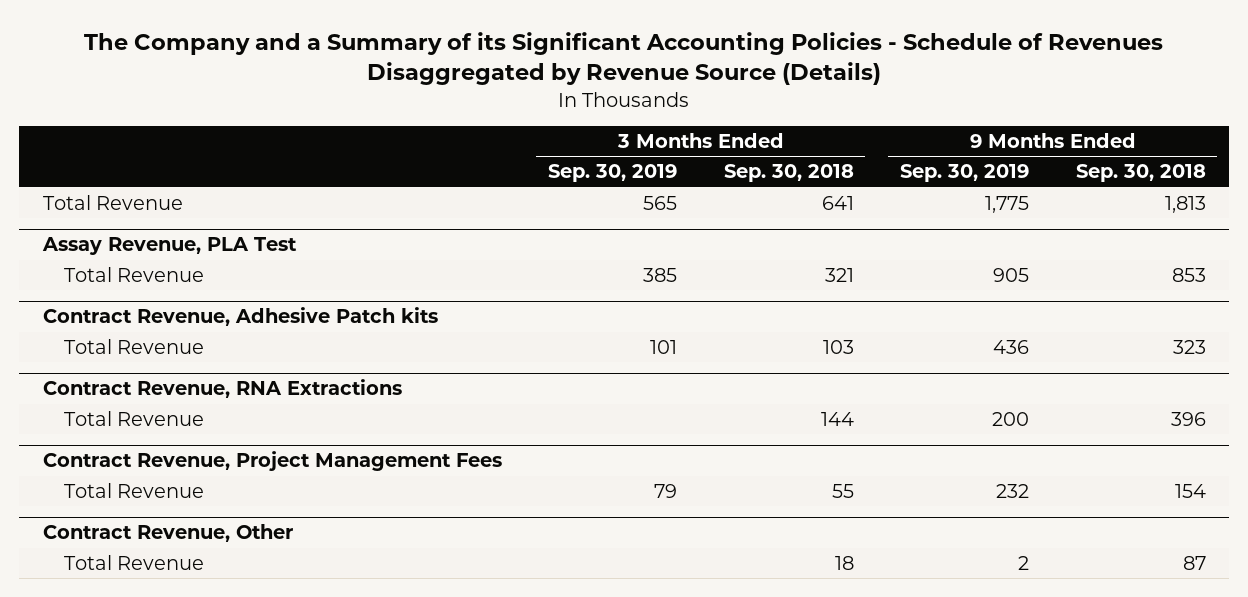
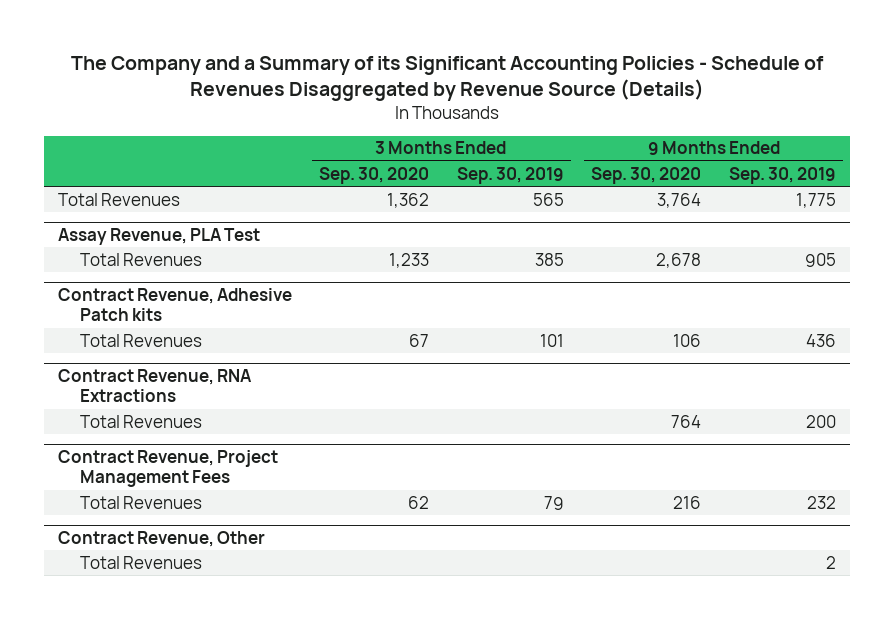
[723,164,854,183] Sep. 30, 2018 -> none
[1075,164,1206,183] Sep. 30, 2018 -> none
none -> [319,166,430,184] Sep. 30, 2020
none -> [591,166,702,184] Sep. 30, 2020
[42,194,183,210] Total Revenue -> [57,192,180,206] Total Revenues
[63,266,204,282] Total Revenue -> [80,252,203,266] Total Revenues
[63,338,204,354] Total Revenue -> [80,333,203,347] Total Revenues
[63,410,204,426] Total Revenue -> [80,414,203,428] Total Revenues
[63,482,204,498] Total Revenue -> [80,495,203,509] Total Revenues
[63,554,204,570] Total Revenue -> [80,555,203,569] Total Revenues

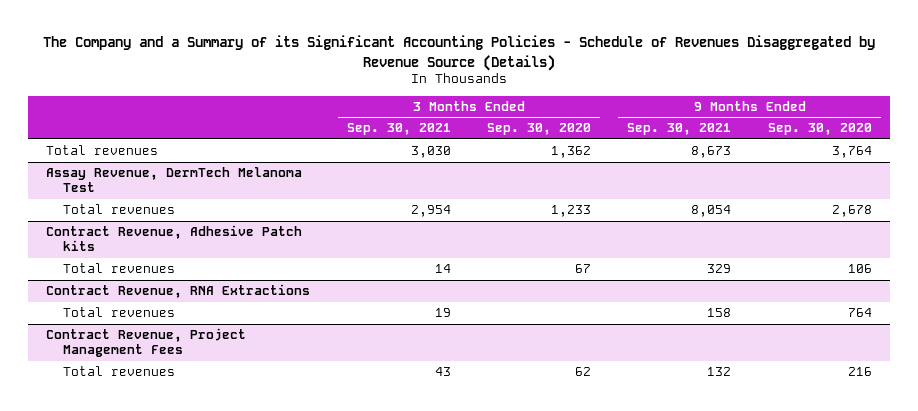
[456,166,564,184] Sep. 30, 2019 -> none
[728,166,836,184] Sep. 30, 2019 -> none
none -> [346,123,451,136] Sep. 30, 2021
none -> [627,123,732,136] Sep. 30, 2021
[57,192,180,206] Total Revenues -> [46,145,159,156] Total revenues
[57,227,260,245] Assay Revenue, PLA Test -> [46,167,303,193] Assay Revenue, DermTech Melanoma Test
[80,252,203,266] Total Revenues -> [63,204,176,215] Total revenues
[80,333,203,347] Total Revenues -> [63,263,176,274] Total revenues
[80,414,203,428] Total Revenues -> [63,307,176,318] Total revenues
[57,530,265,547] Contract Revenue, Other -> none
[80,555,203,569] Total Revenues -> none
[80,495,203,509] Total Revenues -> [63,366,176,377] Total revenues

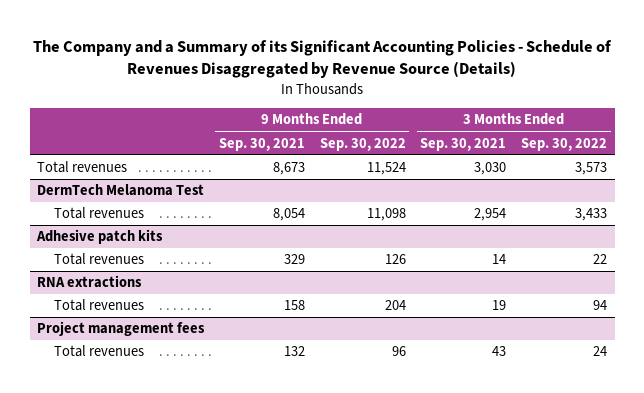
[487,123,592,136] Sep. 30, 2020 -> none
[767,123,872,136] Sep. 30, 2020 -> none
none -> [319,137,406,151] Sep. 30, 2022
none -> [521,137,608,151] Sep. 30, 2022
[46,167,303,193] Assay Revenue, DermTech Melanoma Test -> [37,184,205,197] DermTech Melanoma Test
[46,225,303,252] Contract Revenue, Adhesive Patch kits -> [36,229,164,245] Adhesive patch kits
[46,284,311,299] Contract Revenue, RNA Extractions -> [37,275,143,289] RNA extractions
[46,328,247,358] Contract Revenue, Project Management Fees -> [37,321,206,337] Project management fees

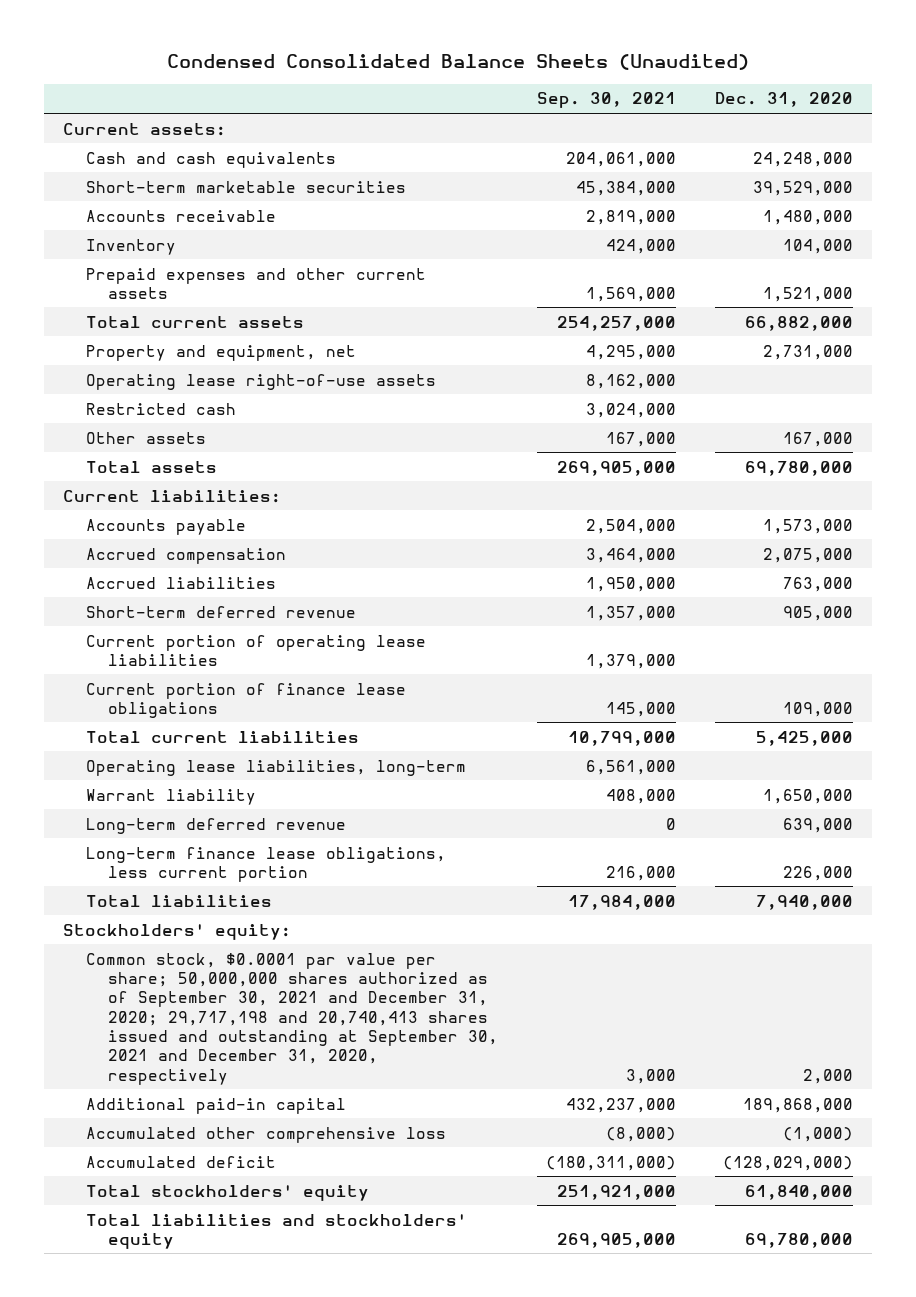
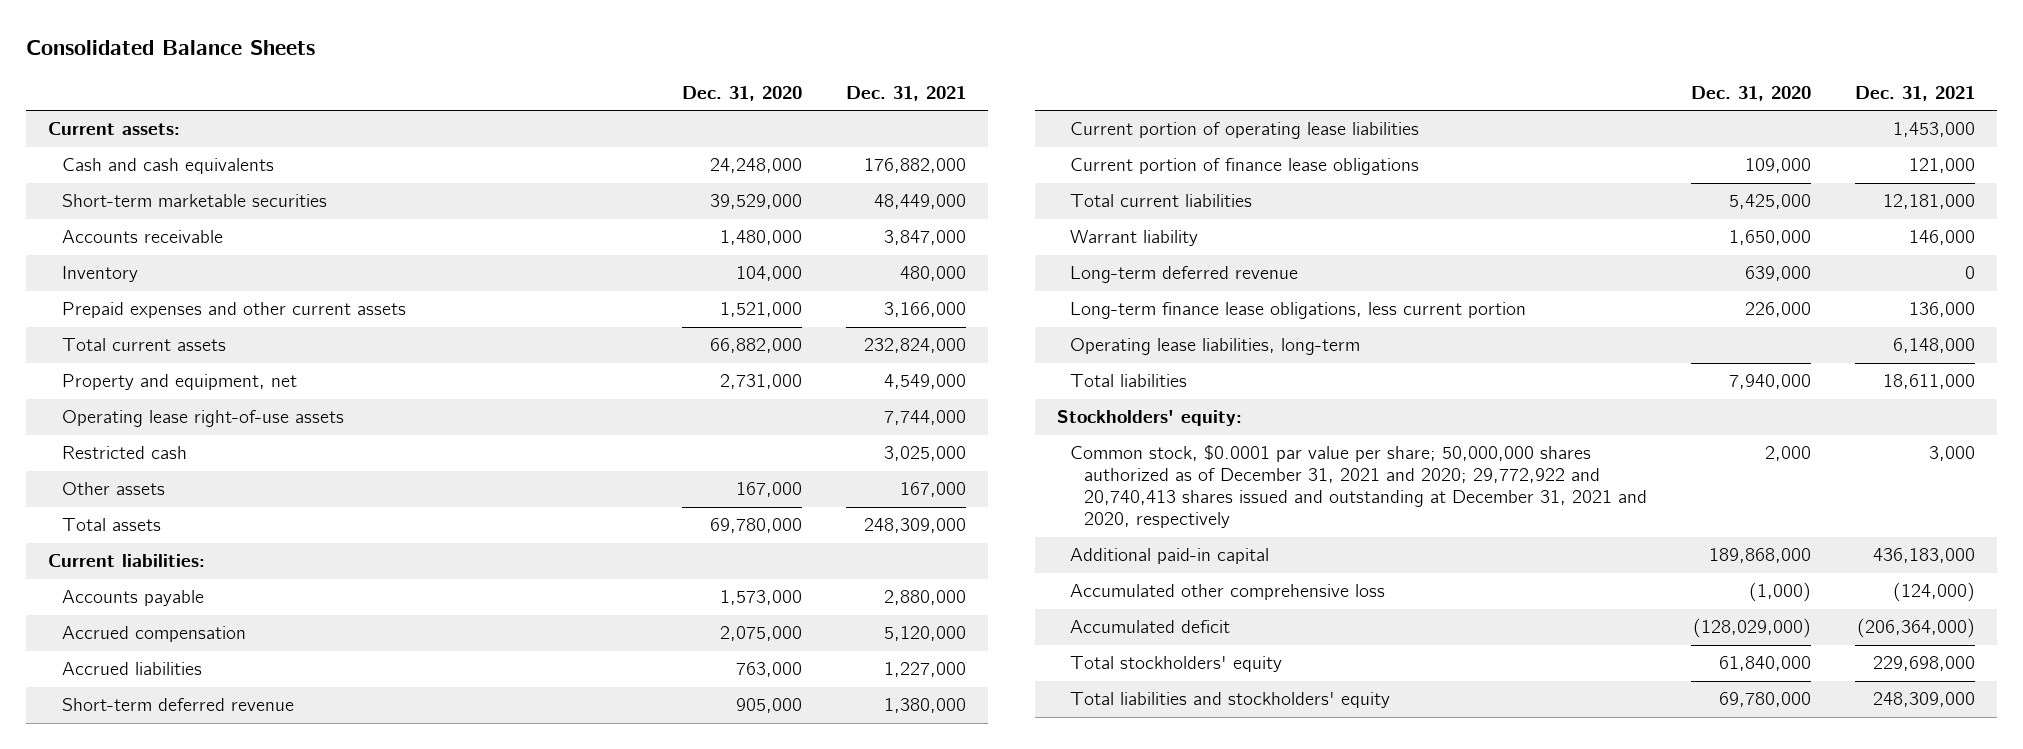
[167,54,750,71] Condensed Consolidated Balance Sheets (Unaudited) -> [26,40,316,56] Consolidated Balance Sheets
[537,92,677,109] Sep. 30, 2021 -> none
none -> [845,85,966,101] Dec. 31, 2021
[85,759,466,776] Operating lease liabilities, long-term -> [1070,338,1361,356] Operating lease liabilities, long-term
[85,952,499,1085] Common stock, $0.0001 par value per share; 50,000,000 shares authorized as of September 30, 2021 and December 31, 2020; 29,717,198 and 20,740,413 shares issued and outstanding at September 30, 2021 and December 31, 2020, respectively -> [1070,445,1647,529] Common stock, $0.0001 par value per share; 50,000,000 shares authorized as of December 31, 2021 and 2020; 29,772,922 and 20,740,413 shares issued and outstanding at December 31, 2021 and 2020, respectively

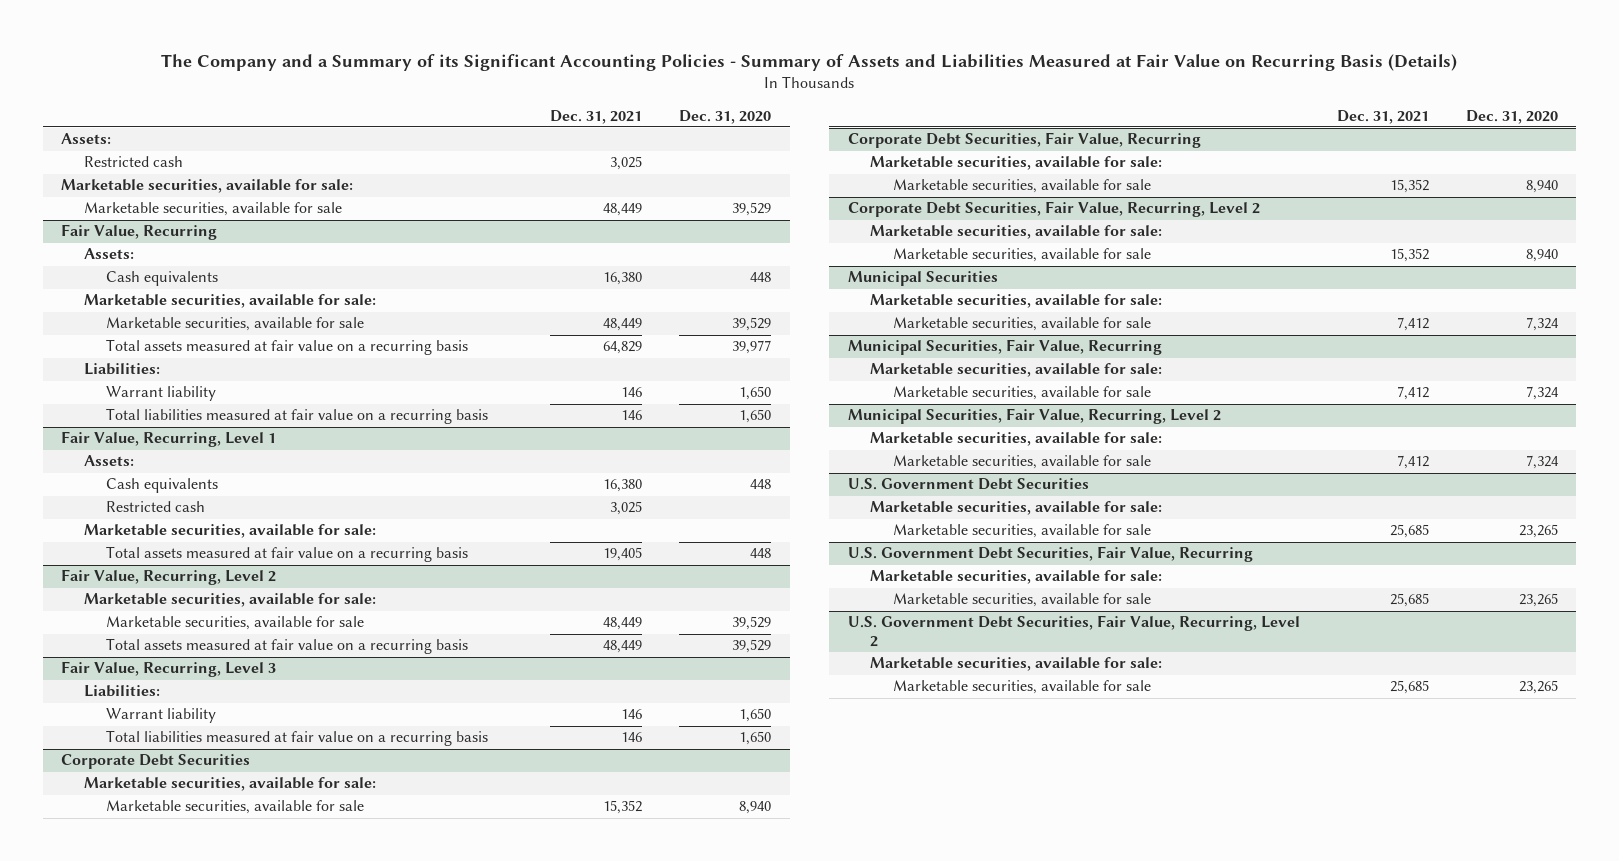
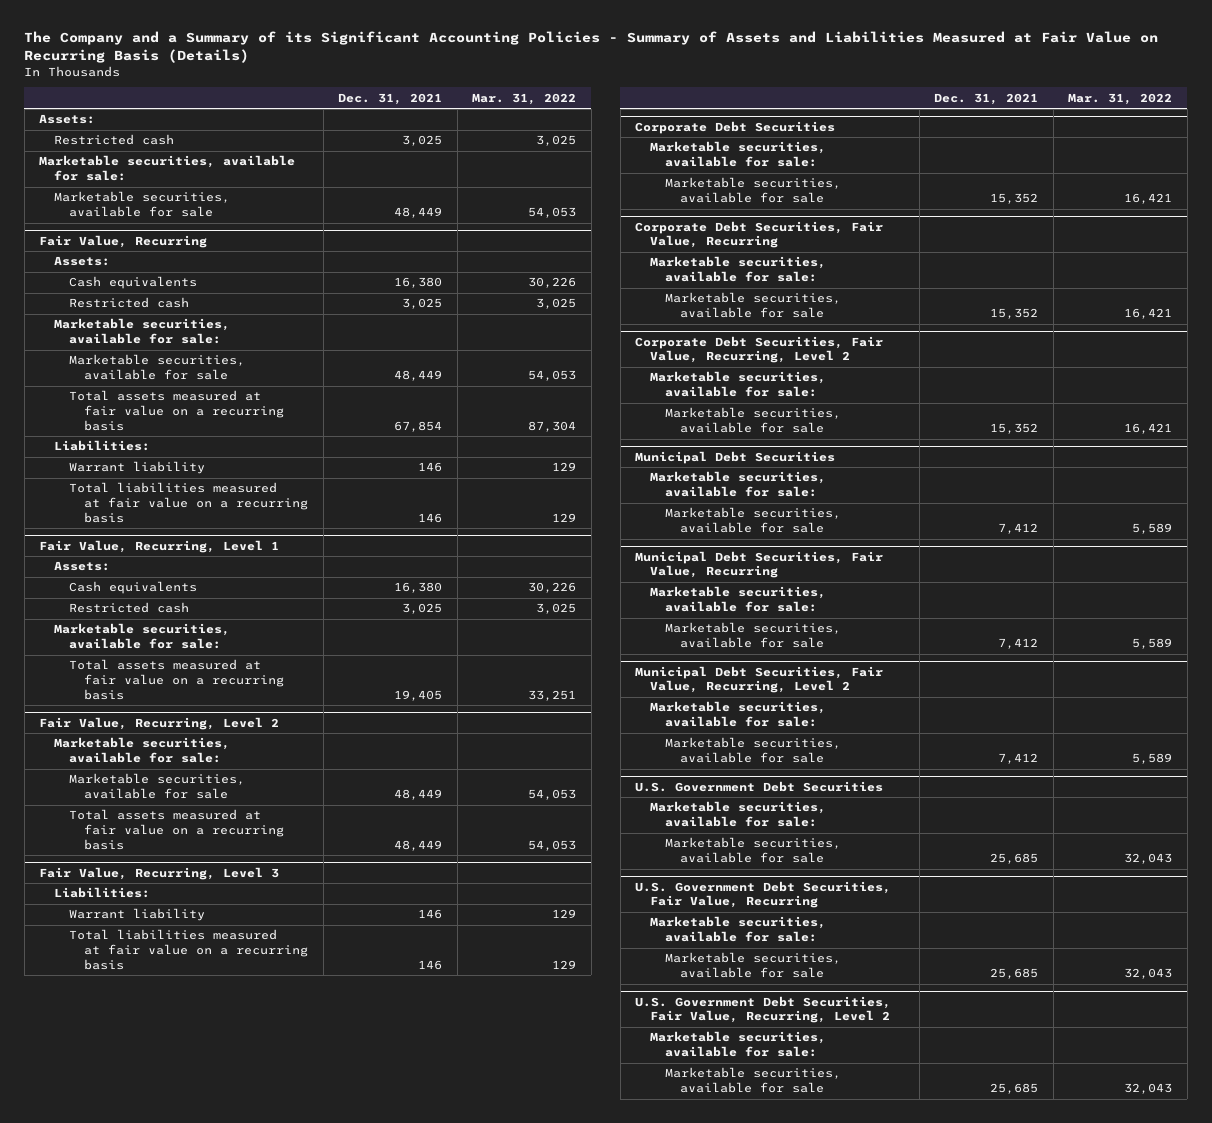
[679,109,772,124] Dec. 31, 2020 -> none
none -> [472,92,577,105] Mar. 31, 2022
none -> [69,297,190,309] Restricted cash
[603,341,643,355] 64,829 -> [394,420,443,432] 67,854
[847,271,998,287] Municipal Securities -> [635,450,836,464] Municipal Debt Securities
[847,339,1162,356] Municipal Securities, Fair Value, Recurring -> [635,550,884,579] Municipal Debt Securities, Fair Value, Recurring
[847,408,1221,425] Municipal Securities, Fair Value, Recurring, Level 2 -> [635,665,884,694] Municipal Debt Securities, Fair Value, Recurring, Level 2

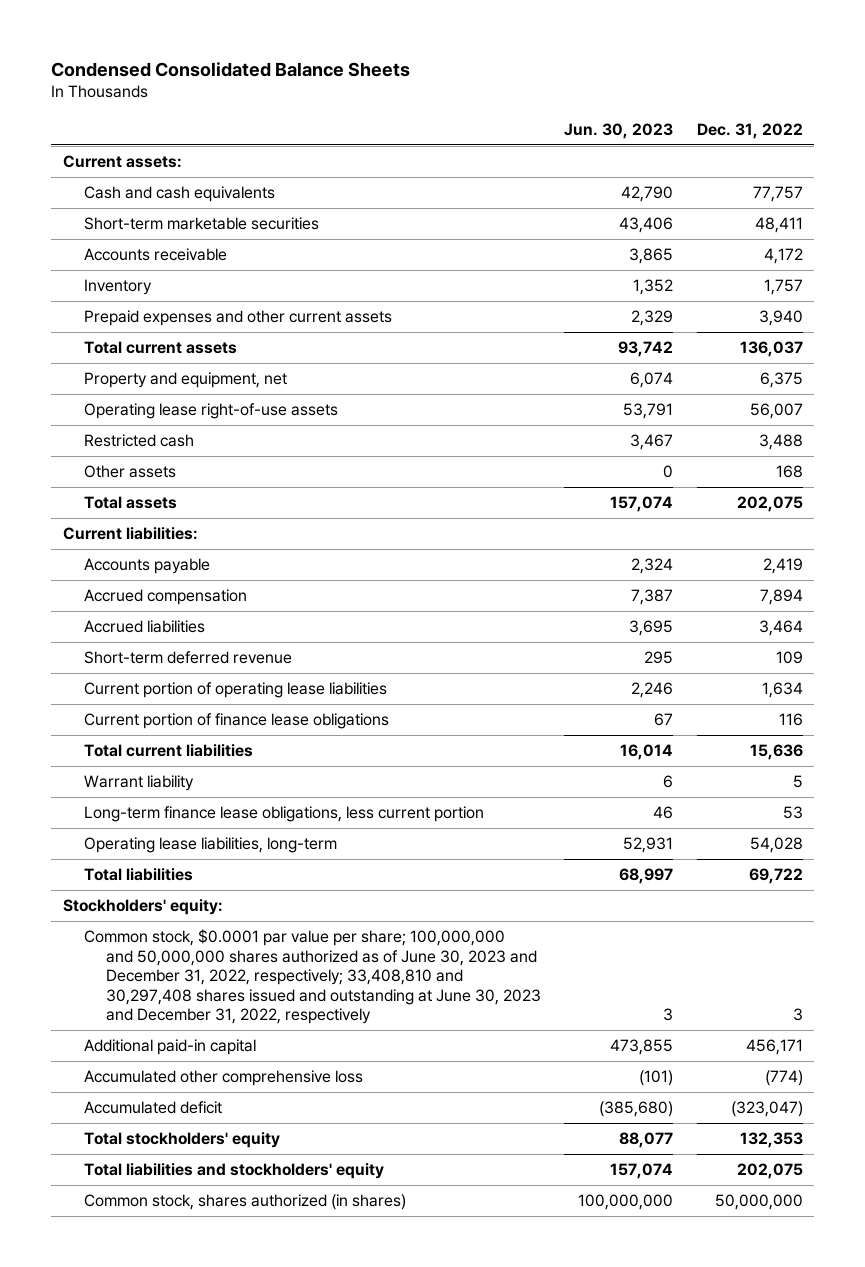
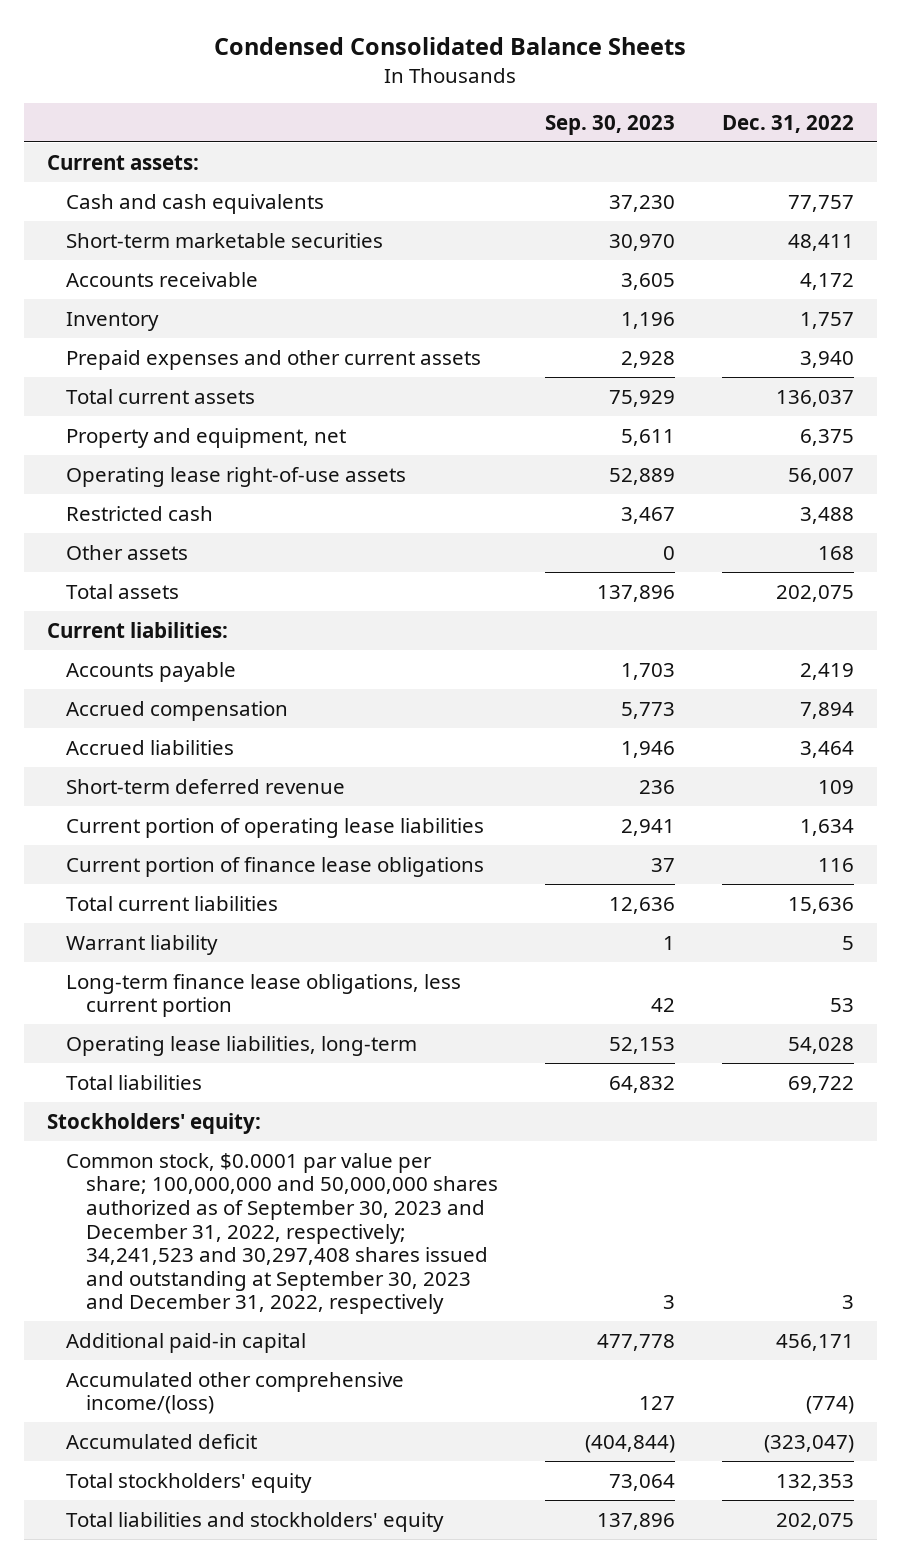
[564,122,674,139] Jun. 30, 2023 -> none
none -> [544,114,675,135] Sep. 30, 2023
[84,929,541,1024] Common stock, $0.0001 par value per share; 100,000,000 and 50,000,000 shares authorized as of June 30, 2023 and December 31, 2022, respectively; 33,408,810 and 30,297,408 shares issued and outstanding at June 30, 2023 and December 31, 2022, respectively -> [66,1152,498,1315] Common stock, $0.0001 par value per share; 100,000,000 and 50,000,000 shares authorized as of September 30, 2023 and December 31, 2022, respectively; 34,241,523 and 30,297,408 shares issued and outstanding at September 30, 2023 and December 31, 2022, respectively
[84,1070,364,1087] Accumulated other comprehensive loss -> [66,1371,405,1415] Accumulated other comprehensive income/(loss)
[84,1194,407,1211] Common stock, shares authorized (in shares) -> none

